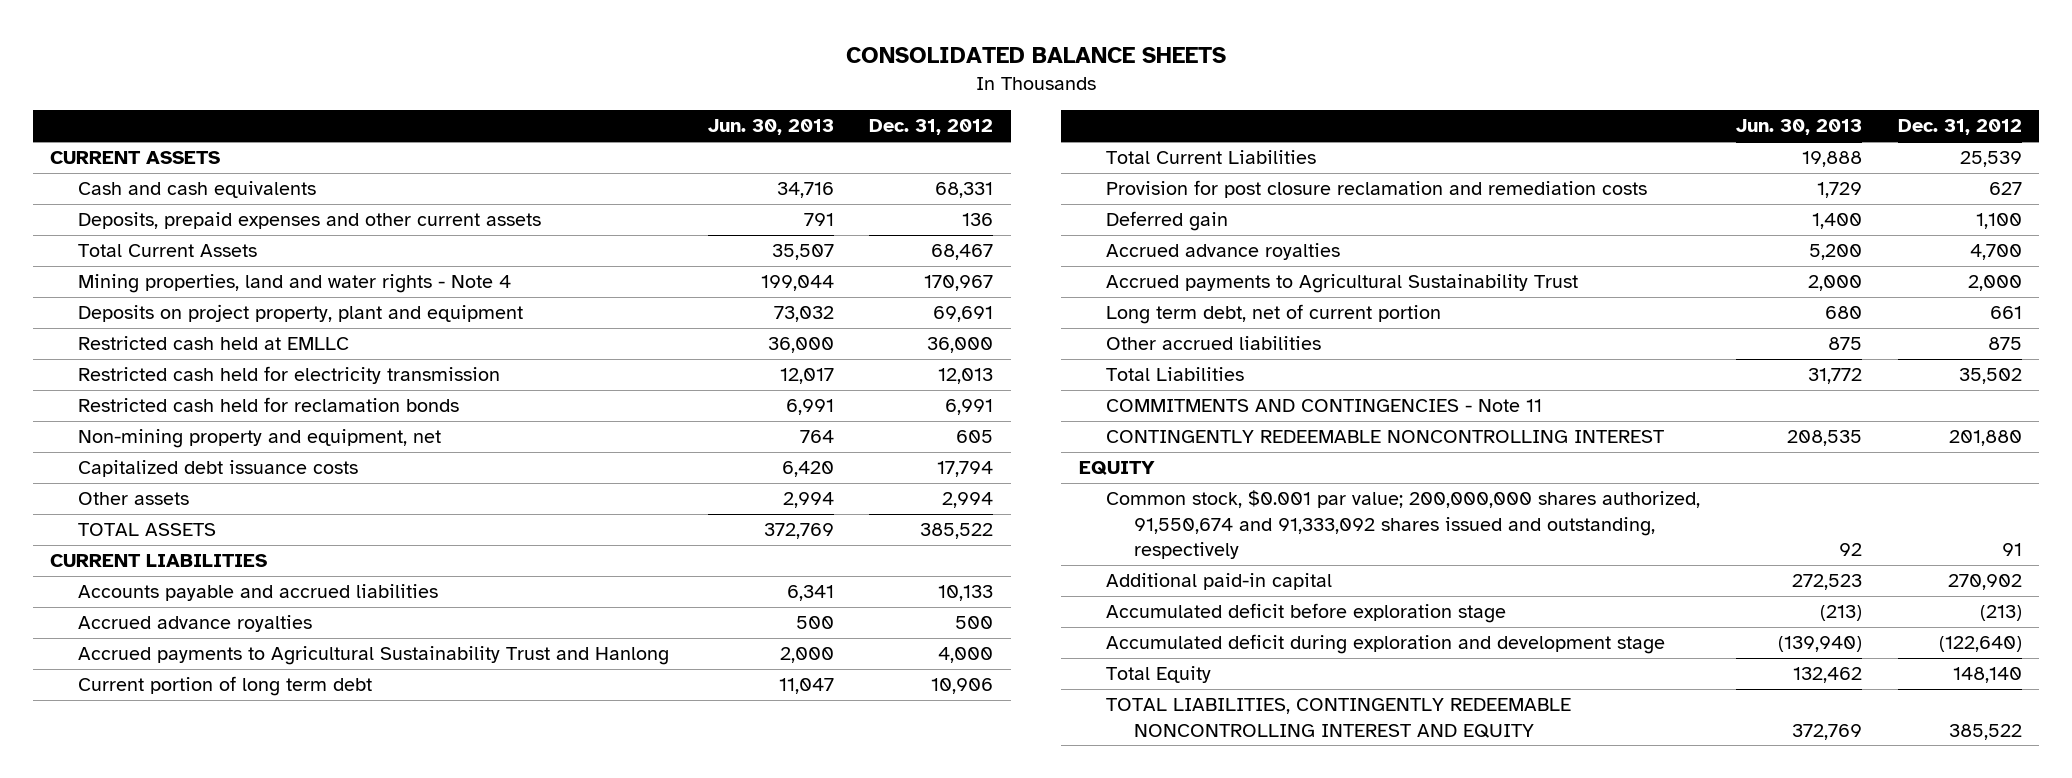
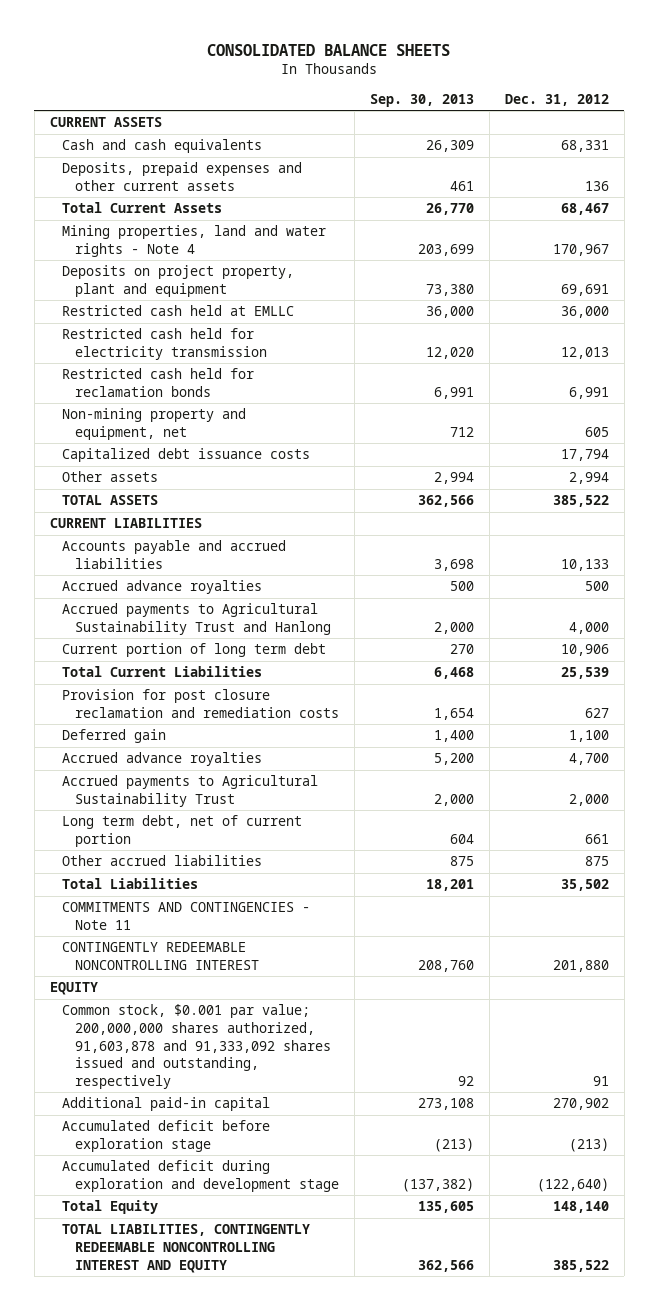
[707,119,834,136] Jun. 30, 2013 -> none
none -> [369,94,474,108] Sep. 30, 2013
[1106,490,1701,560] Common stock, $0.001 par value; 200,000,000 shares authorized, 91,550,674 and 91,333,092 shares issued and outstanding, respectively -> [62,1004,331,1090] Common stock, $0.001 par value; 200,000,000 shares authorized, 91,603,878 and 91,333,092 shares issued and outstanding, respectively

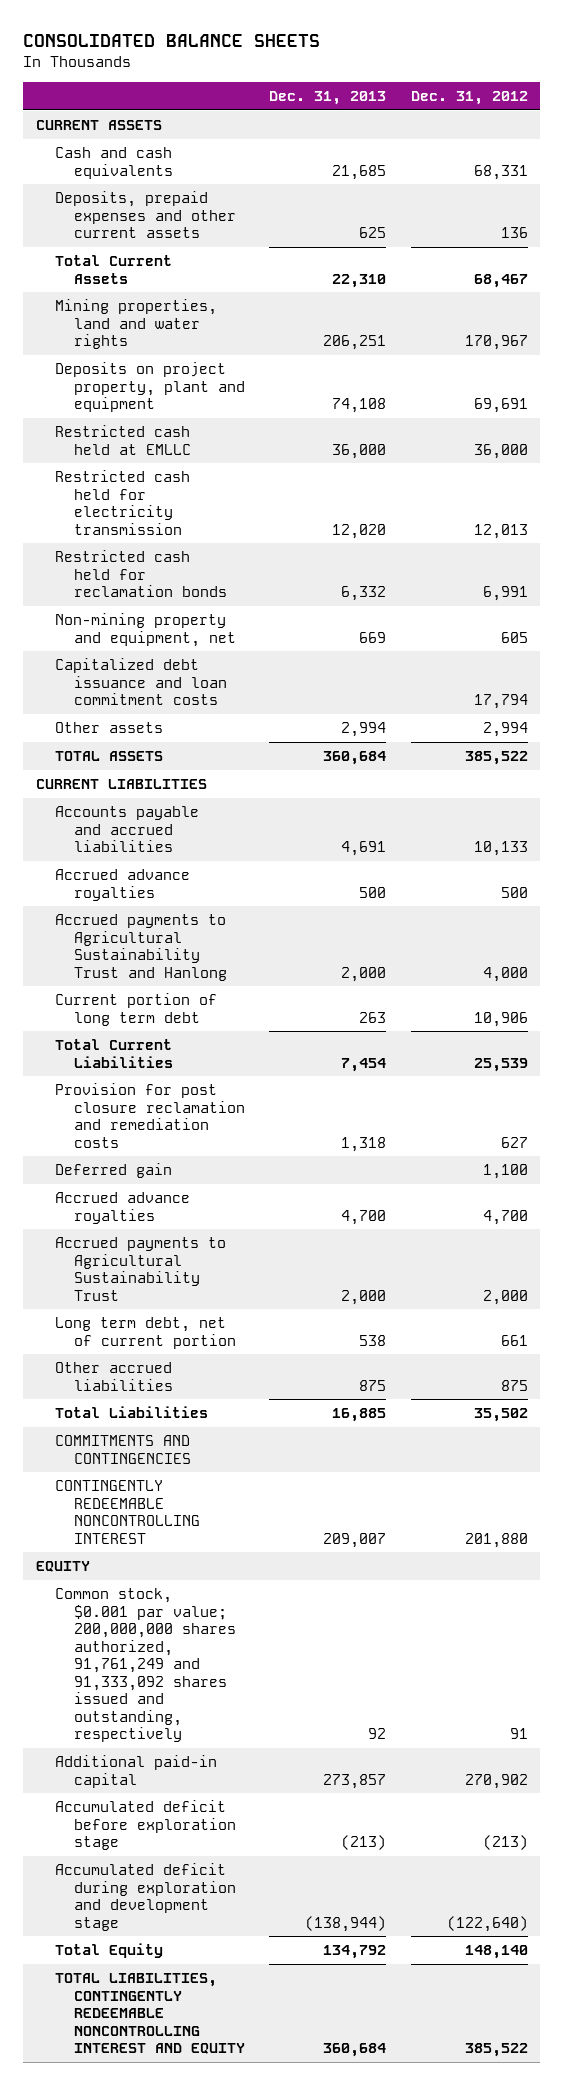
[369,94,474,108] Sep. 30, 2013 -> none
none -> [269,91,387,106] Dec. 31, 2013
[62,225,327,257] Mining properties, land and water rights - Note 4 -> [54,299,217,350] Mining properties, land and water rights
[62,448,311,463] Capitalized debt issuance costs -> [54,658,227,706] Capitalized debt issuance and loan commitment costs
[62,902,311,930] COMMITMENTS AND CONTINGENCIES - Note 11 -> [54,1435,191,1464] COMMITMENTS AND CONTINGENCIES
[62,1004,331,1090] Common stock, $0.001 par value; 200,000,000 shares authorized, 91,603,878 and 91,333,092 shares issued and outstanding, respectively -> [54,1588,236,1743] Common stock, $0.001 par value; 200,000,000 shares authorized, 91,761,249 and 91,333,092 shares issued and outstanding, respectively

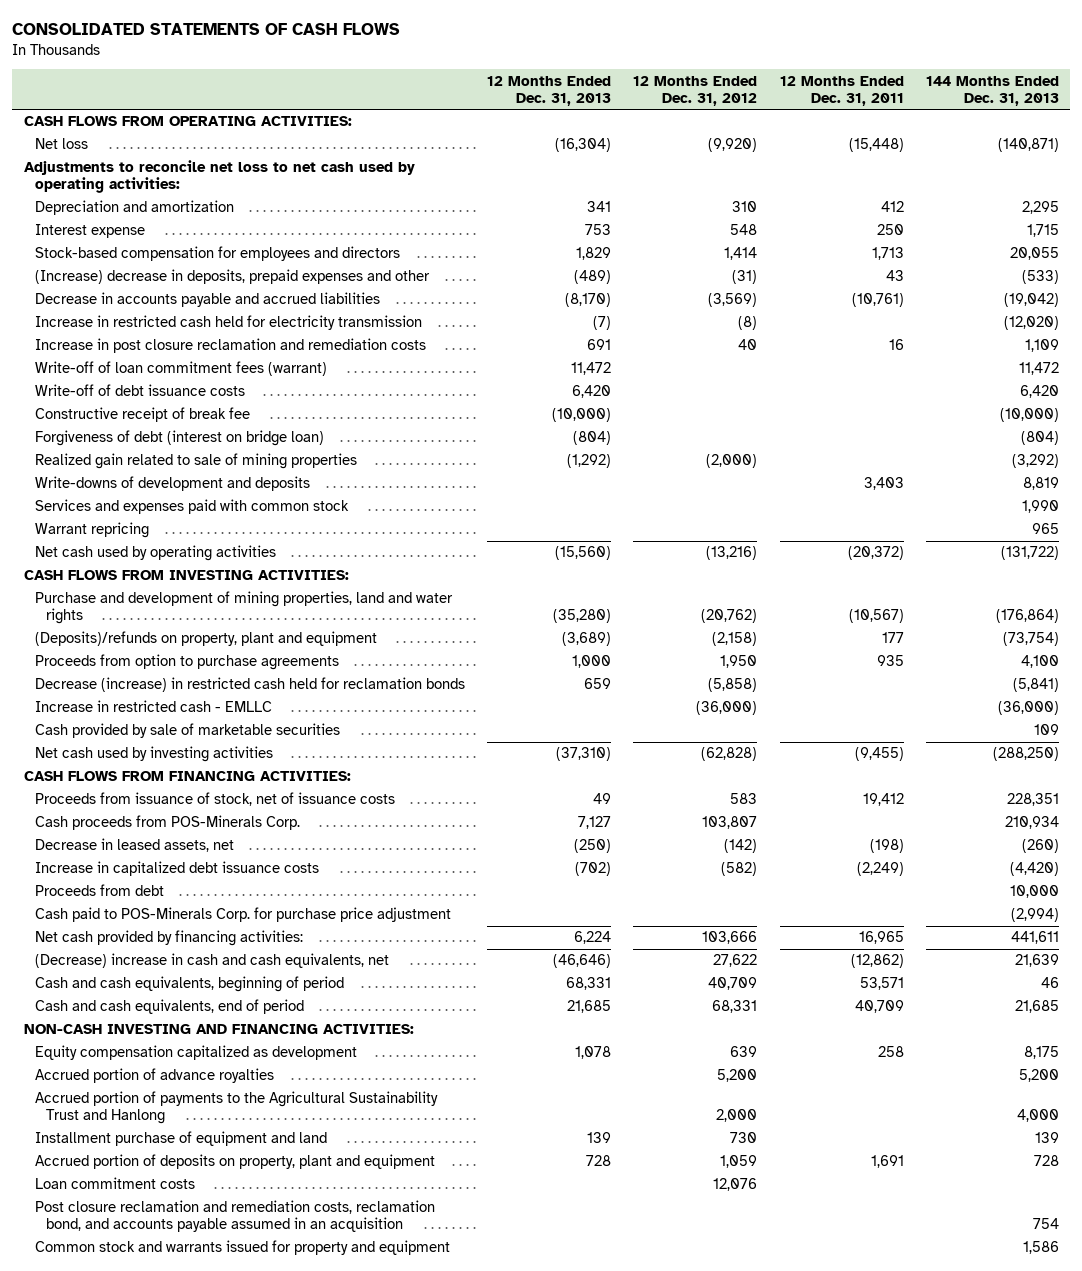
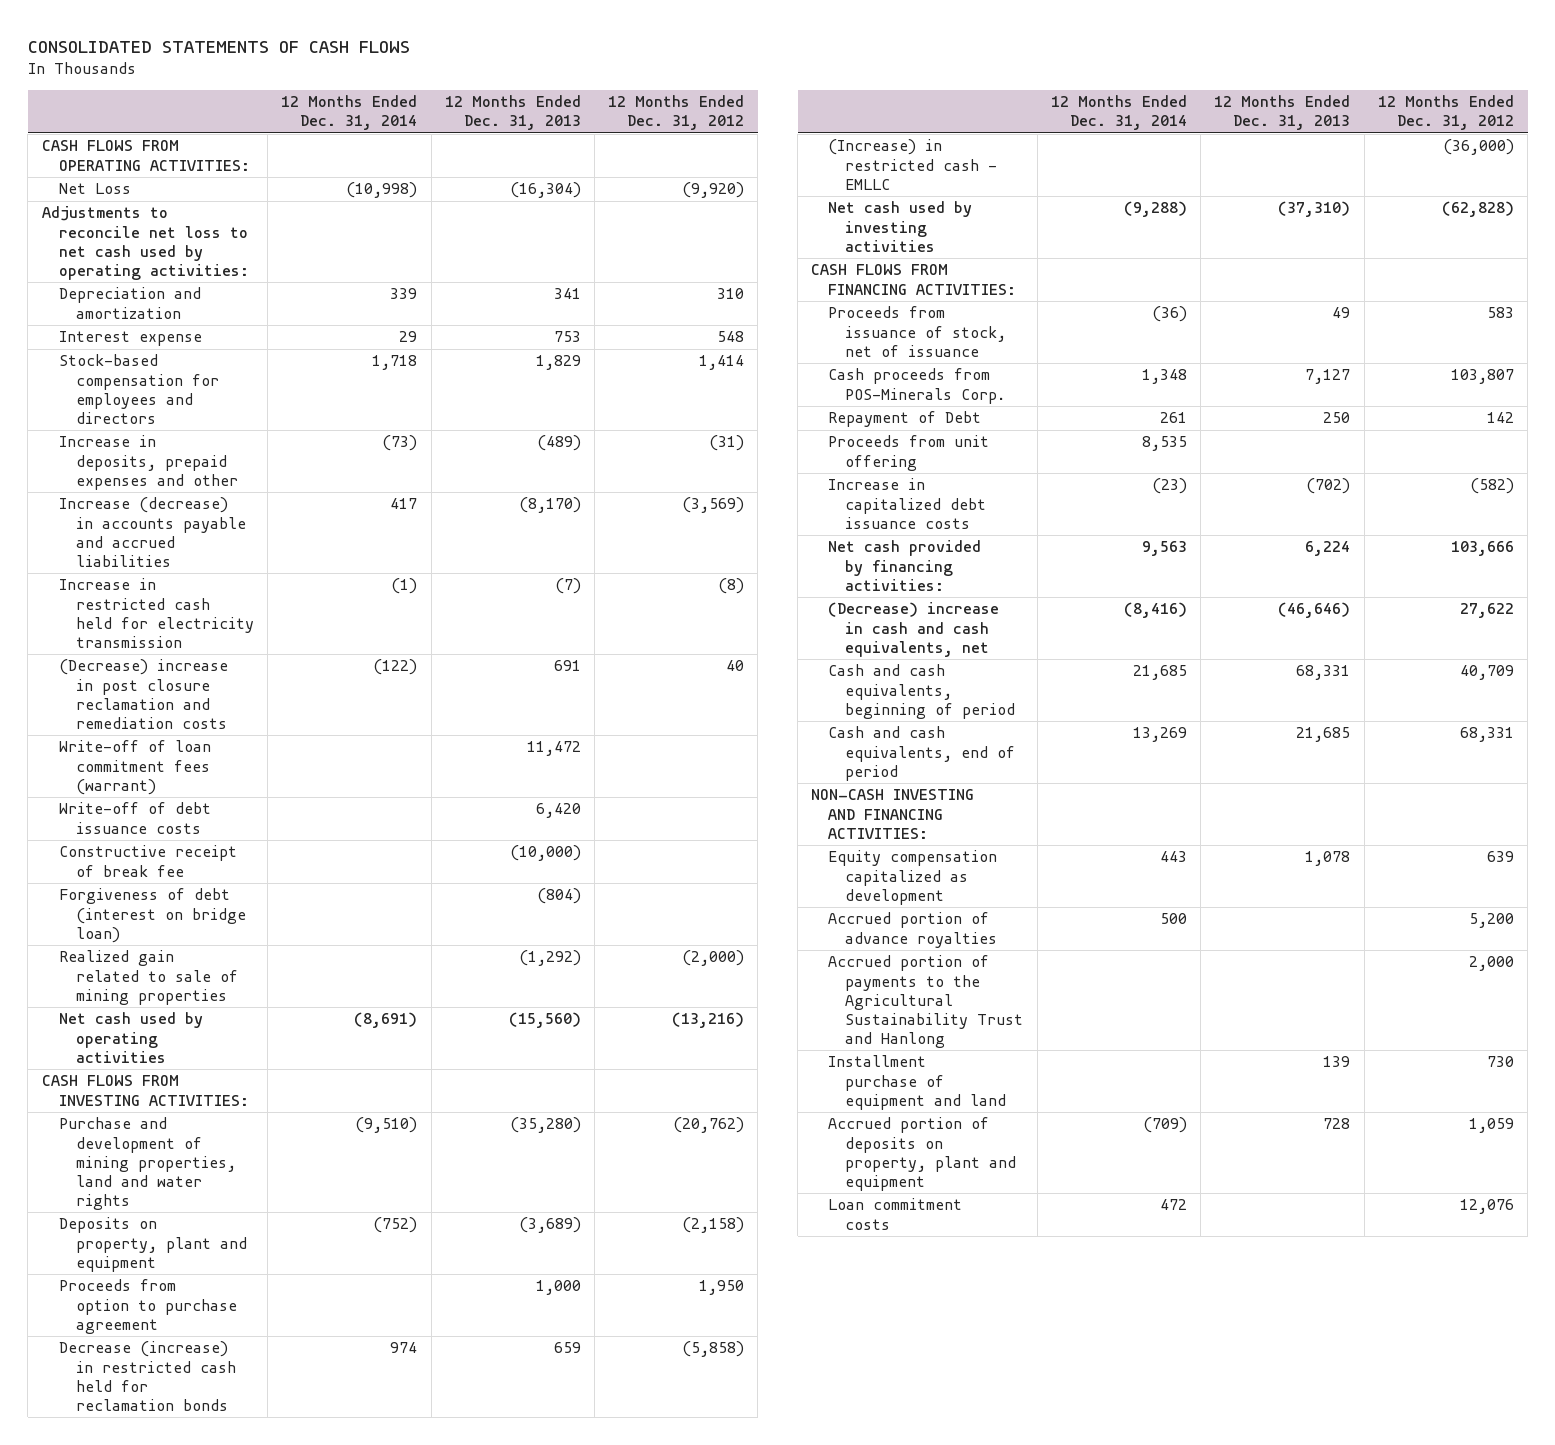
[779,75,904,106] 12 Months Ended Dec. 31, 2011 -> none
[925,75,1059,106] 144 Months Ended Dec. 31, 2013 -> none
none -> [281,95,418,131] 12 Months Ended Dec. 31, 2014
[34,138,88,150] Net loss -> [58,183,131,195] Net Loss
[34,269,430,285] (Increase) decrease in deposits, prepaid expenses and other -> [58,435,238,490] Increase in deposits, prepaid expenses and other
[34,292,380,308] Decrease in accounts payable and accrued liabilities -> [58,497,246,567] Increase (decrease) in accounts payable and accrued liabilities
[34,338,426,354] Increase in post closure reclamation and remediation costs -> [58,659,228,729] (Decrease) increase in post closure reclamation and remediation costs
[34,476,310,492] Write-downs of development and deposits -> none
[34,499,349,515] Services and expenses paid with common stock -> none
[34,522,149,539] Warrant repricing -> none
[34,631,377,647] (Deposits)/refunds on property, plant and equipment -> [58,1217,247,1272] Deposits on property, plant and equipment
[34,654,339,671] Proceeds from option to purchase agreements -> [58,1279,237,1334] Proceeds from option to purchase agreement
[34,723,340,739] Cash provided by sale of marketable securities -> none
[34,700,272,713] Increase in restricted cash - EMLLC -> [828,139,998,190] (Increase) in restricted cash - EMLLC
[34,792,395,807] Proceeds from issuance of stock, net of issuance costs -> [828,306,1007,357] Proceeds from issuance of stock, net of issuance
[34,838,234,853] Decrease in leased assets, net -> none
none -> [828,411,982,428] Repayment of Debt
none -> [828,435,990,471] Proceeds from unit offering
[34,884,164,897] Proceeds from debt -> none
[34,907,451,923] Cash paid to POS-Minerals Corp. for purchase price adjustment -> none
[34,1200,435,1233] Post closure reclamation and remediation costs, reclamation bond, and accounts payable assumed in an acquisition -> none
[34,1240,450,1256] Common stock and warrants issued for property and equipment -> none

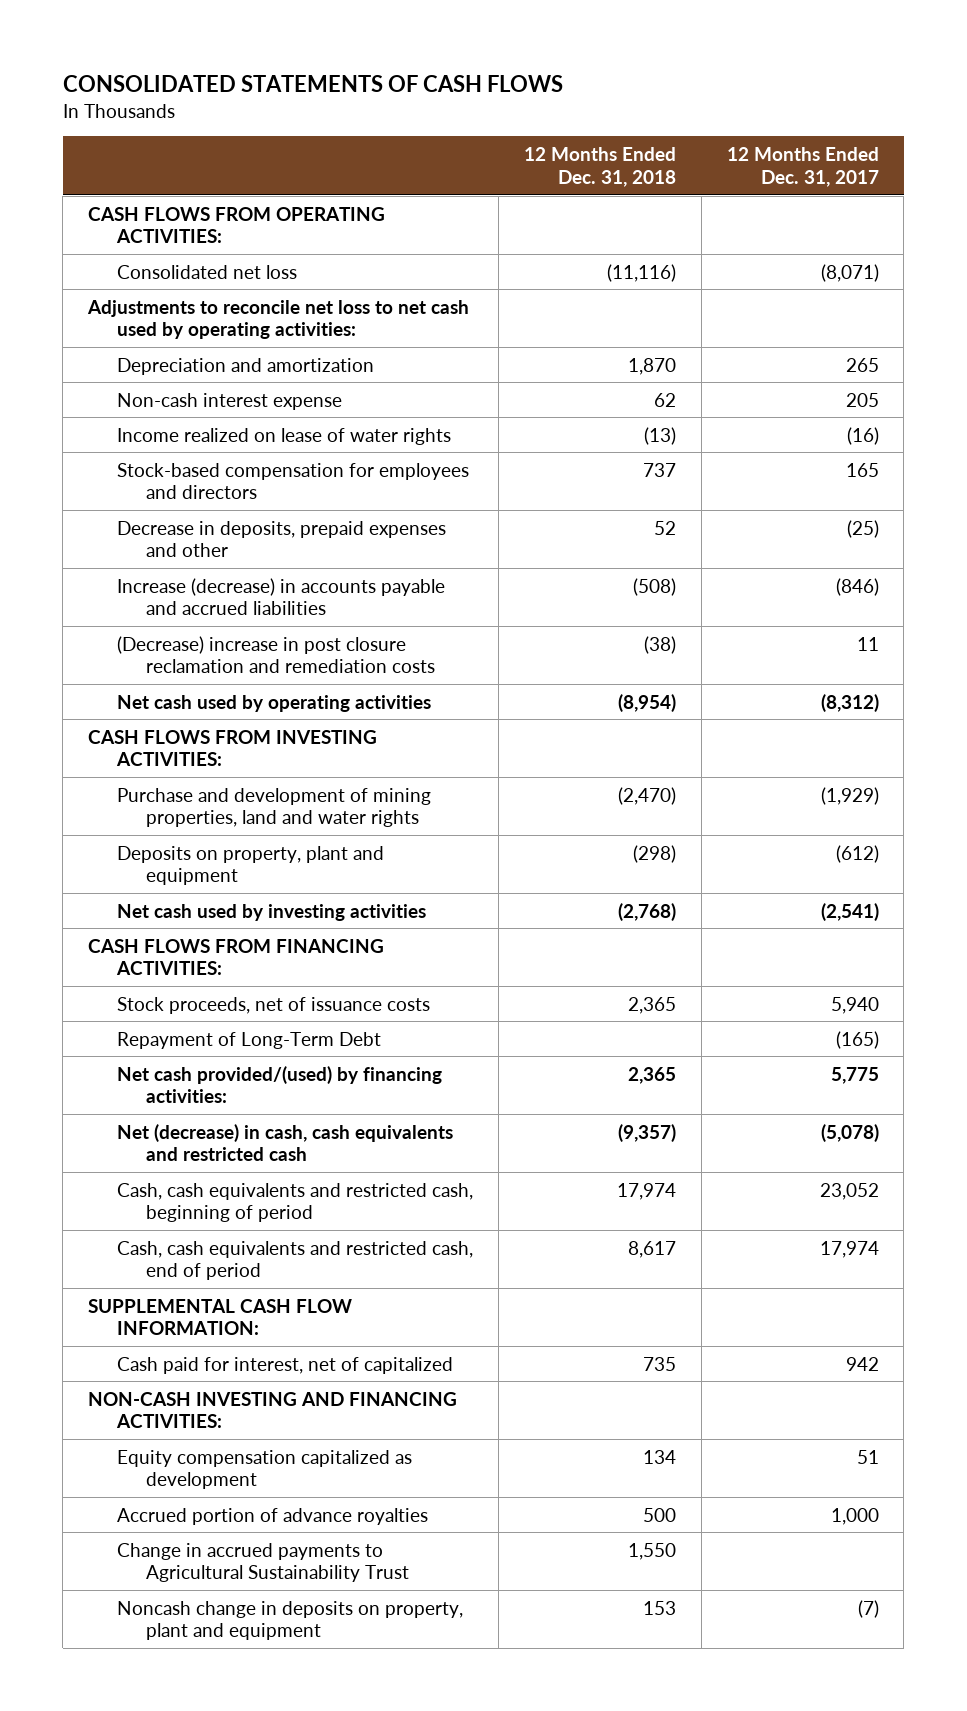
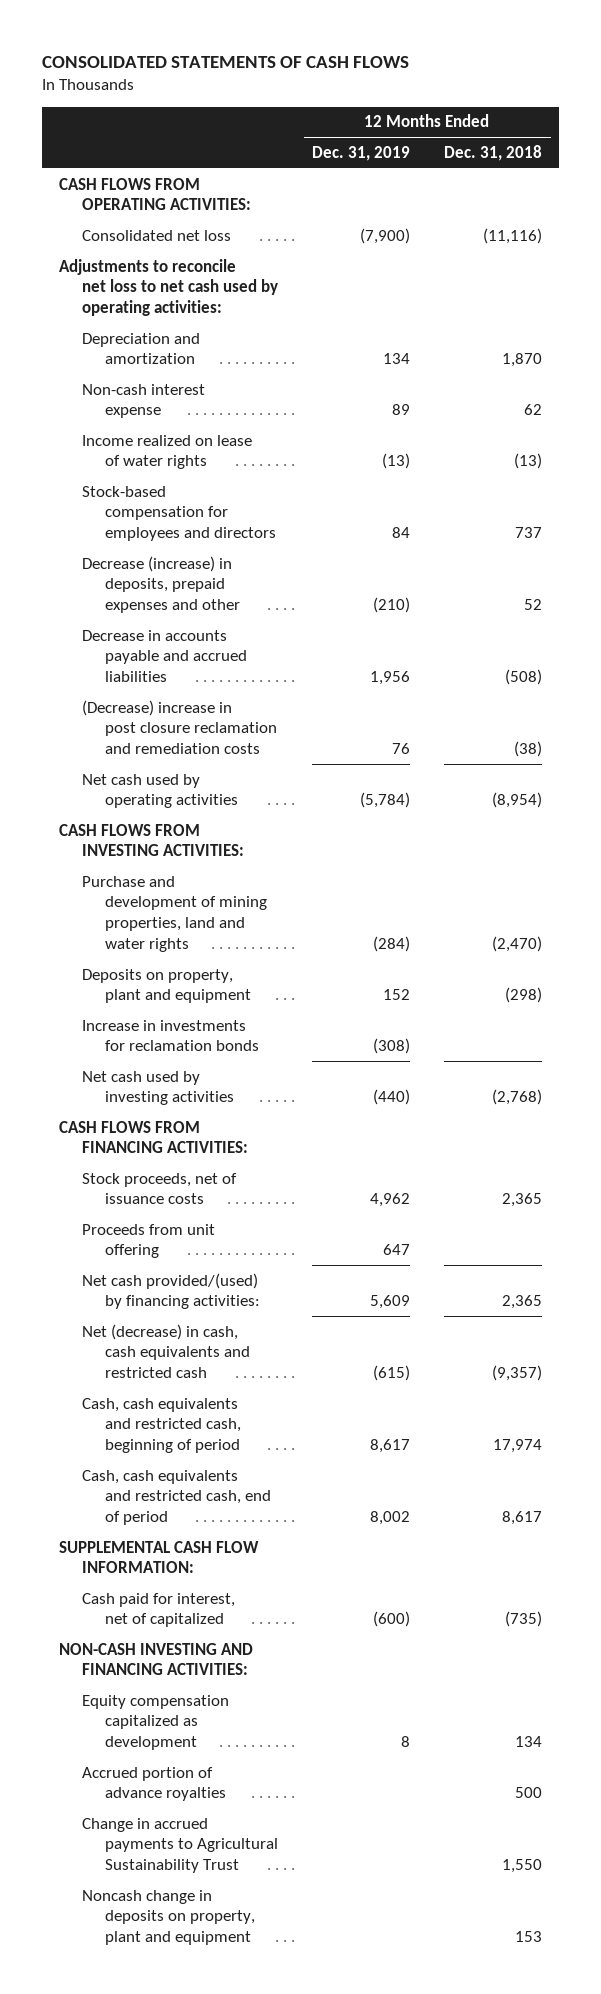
[726,146,879,187] 12 Months Ended Dec. 31, 2017 -> none
none -> [312,145,411,161] Dec. 31, 2019
[117,520,447,558] Decrease in deposits, prepaid expenses and other -> [82,555,241,614] Decrease (increase) in deposits, prepaid expenses and other
[117,577,446,616] Increase (decrease) in accounts payable and accrued liabilities -> [82,629,248,683] Decrease in accounts payable and accrued liabilities
none -> [82,1019,260,1052] Increase in investments for reclamation bonds
[117,1031,382,1049] Repayment of Long-Term Debt -> none
none -> [82,1223,216,1259] Proceeds from unit offering
[642,1356,676,1371] 735 -> [505,1611,543,1628] (735)

